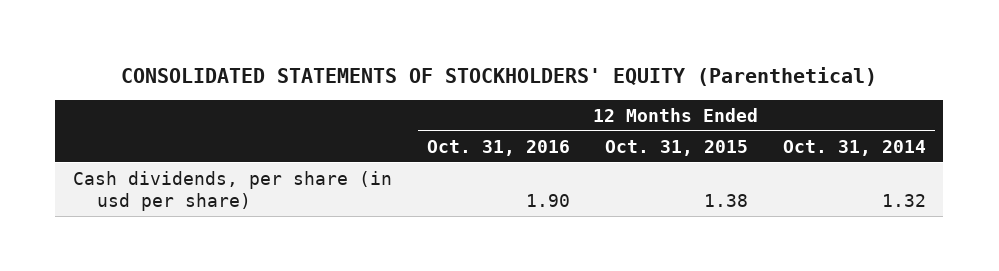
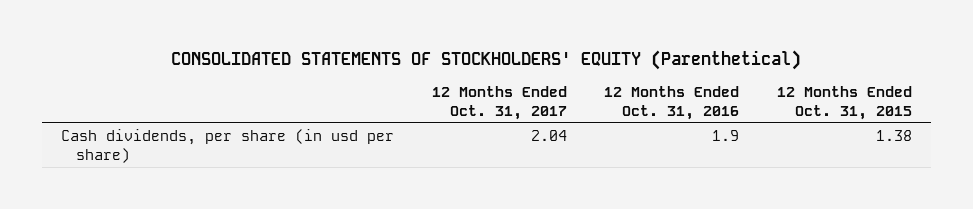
[782,139,926,156] Oct. 31, 2014 -> none
none -> [431,85,567,121] 12 Months Ended Oct. 31, 2017
[525,193,570,207] 1.90 -> [712,129,740,141] 1.9

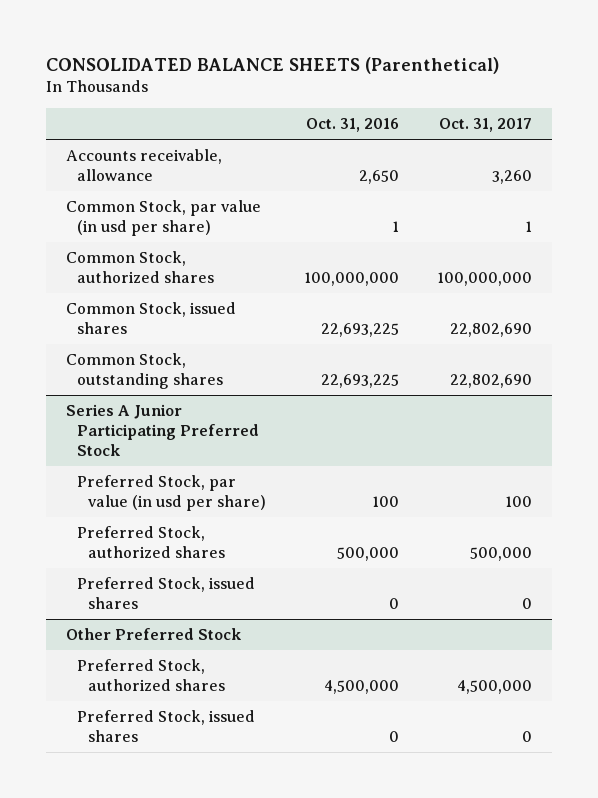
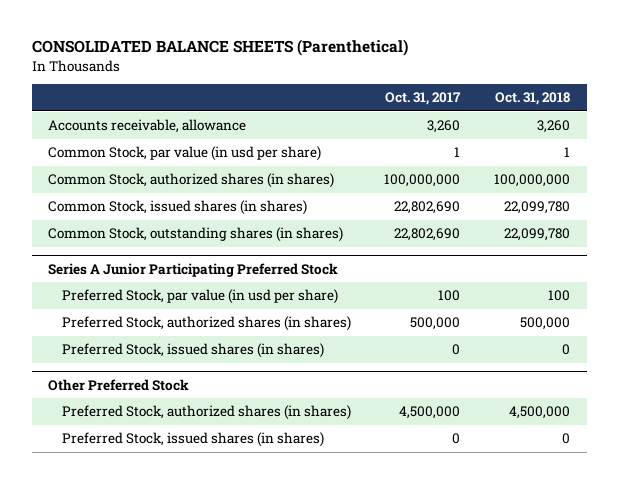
[306,118,400,133] Oct. 31, 2016 -> none
none -> [494,92,570,106] Oct. 31, 2018
[65,251,214,283] Common Stock, authorized shares -> [48,173,335,189] Common Stock, authorized shares (in shares)
[65,302,236,334] Common Stock, issued shares -> [48,200,308,216] Common Stock, issued shares (in shares)
[65,353,223,389] Common Stock, outstanding shares -> [48,227,344,243] Common Stock, outstanding shares (in shares)
[76,526,226,558] Preferred Stock, authorized shares -> [61,316,351,332] Preferred Stock, authorized shares (in shares)
[76,577,255,609] Preferred Stock, issued shares -> [61,343,324,359] Preferred Stock, issued shares (in shares)
[76,659,226,691] Preferred Stock, authorized shares -> [61,405,351,421] Preferred Stock, authorized shares (in shares)
[76,710,255,742] Preferred Stock, issued shares -> [61,432,324,448] Preferred Stock, issued shares (in shares)

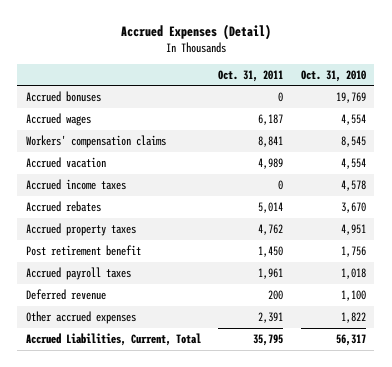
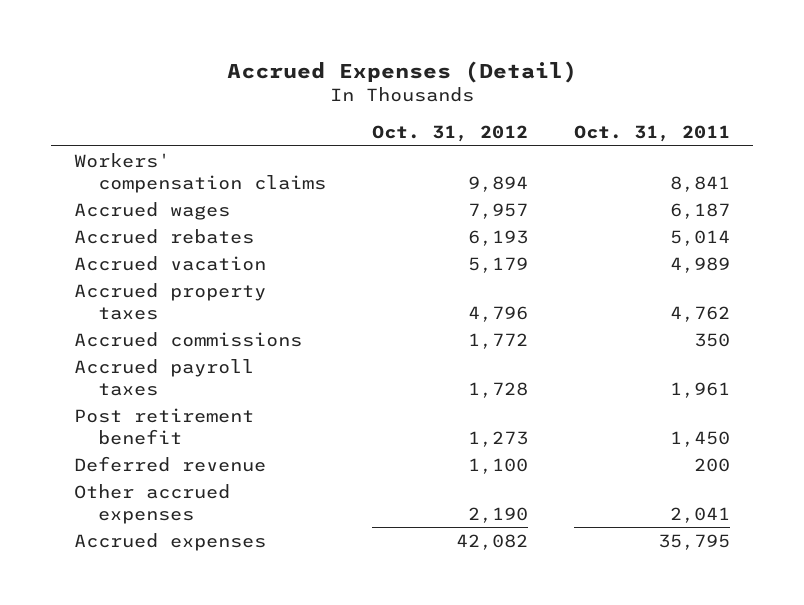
[300,69,366,82] Oct. 31, 2010 -> none
none -> [371,125,528,143] Oct. 31, 2012
[26,90,102,102] Accrued bonuses -> none
[26,178,127,190] Accrued income taxes -> none
[26,112,92,126] Accrued wages -> [73,201,230,220] Accrued wages
[26,156,107,168] Accrued vacation -> [73,255,266,271] Accrued vacation
none -> [73,331,302,347] Accrued commissions
[26,244,142,256] Post retirement benefit -> [73,407,254,445] Post retirement benefit
[258,311,284,323] 2,391 -> [670,506,731,523] 2,041
[26,332,202,346] Accrued Liabilities, Current, Total -> [73,532,266,551] Accrued expenses

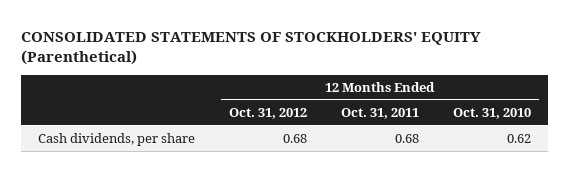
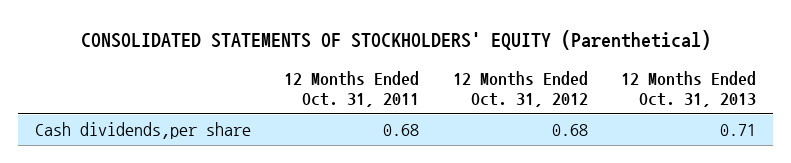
[452,107,531,119] Oct. 31, 2010 -> none
none -> [621,70,757,108] 12 Months Ended Oct. 31, 2013
[38,133,196,147] Cash dividends, per share -> [35,122,252,140] Cash dividends,per share

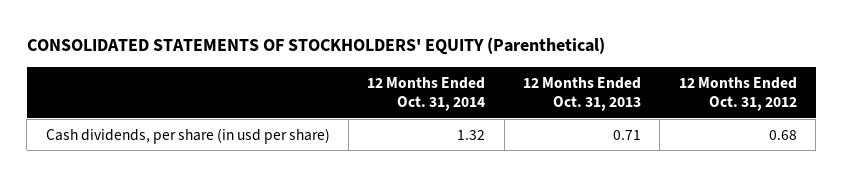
[284,70,420,108] 12 Months Ended Oct. 31, 2011 -> none
none -> [367,76,486,112] 12 Months Ended Oct. 31, 2014
[35,122,252,140] Cash dividends,per share -> [45,127,330,144] Cash dividends, per share (in usd per share)

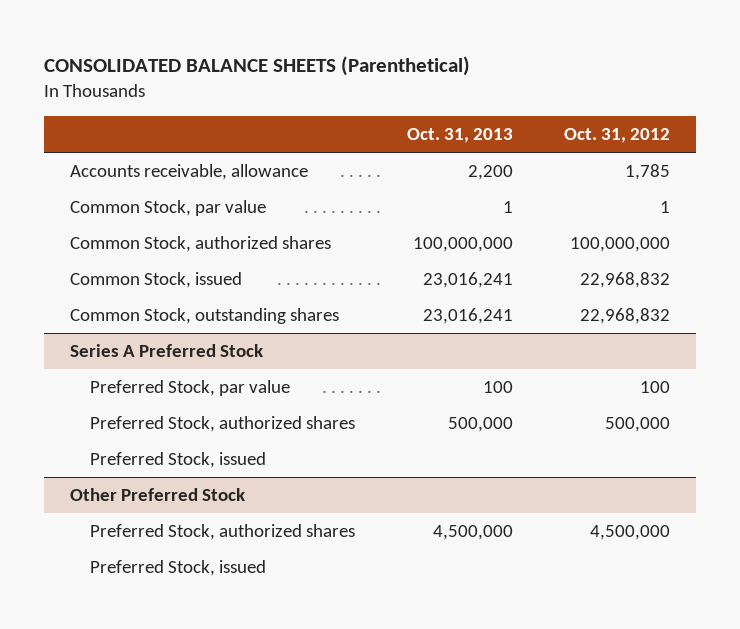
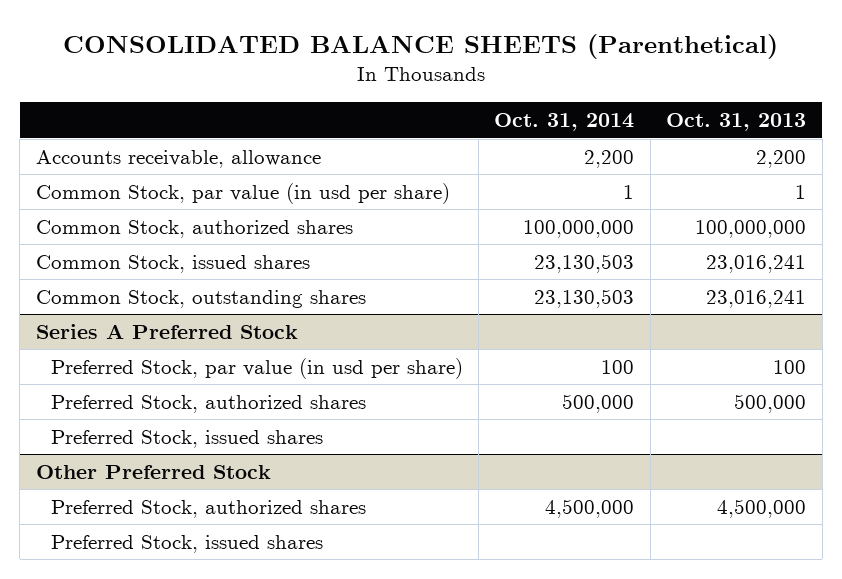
[564,127,671,143] Oct. 31, 2012 -> none
none -> [494,113,635,132] Oct. 31, 2014
[69,200,266,217] Common Stock, par value -> [35,183,450,205] Common Stock, par value (in usd per share)
[69,272,242,289] Common Stock, issued -> [35,255,310,274] Common Stock, issued shares
[90,380,291,397] Preferred Stock, par value -> [50,358,463,380] Preferred Stock, par value (in usd per share)
[90,452,267,469] Preferred Stock, issued -> [50,430,323,449] Preferred Stock, issued shares
[90,560,267,577] Preferred Stock, issued -> [50,535,323,554] Preferred Stock, issued shares

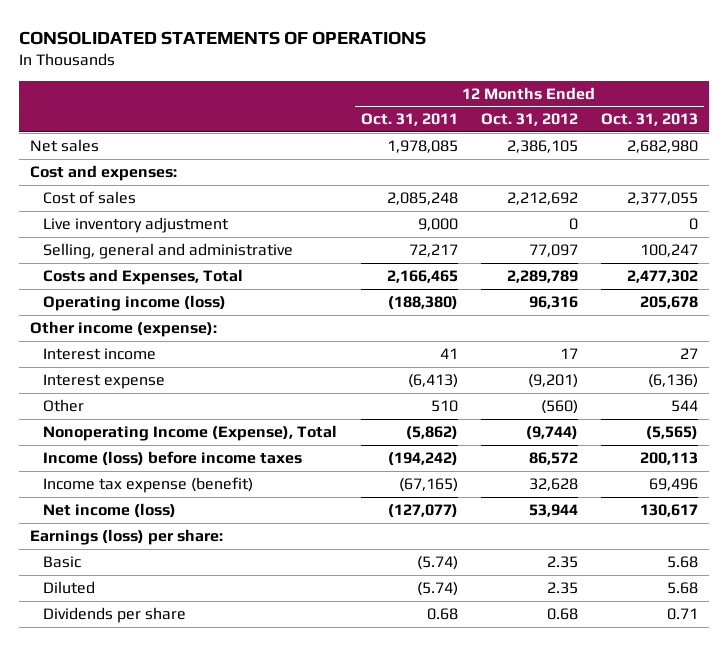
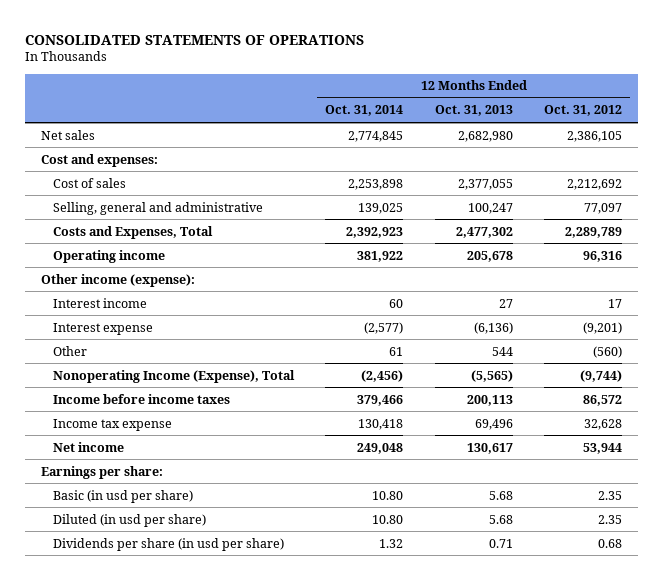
[360,113,458,127] Oct. 31, 2011 -> none
none -> [325,105,404,117] Oct. 31, 2014
[43,216,230,233] Live inventory adjustment -> none
[43,294,227,311] Operating income (loss) -> [52,249,165,263] Operating income
[43,450,303,466] Income (loss) before income taxes -> [52,393,230,404] Income before income taxes
[43,476,254,493] Income tax expense (benefit) -> [52,418,172,431] Income tax expense
[43,502,177,518] Net income (loss) -> [52,441,124,452] Net income
[30,528,224,545] Earnings (loss) per share: -> [41,465,164,479] Earnings per share:
[43,555,82,568] Basic -> [52,489,193,503] Basic (in usd per share)
[43,580,96,594] Diluted -> [52,513,206,527] Diluted (in usd per share)
[43,606,187,623] Dividends per share -> [52,537,284,551] Dividends per share (in usd per share)

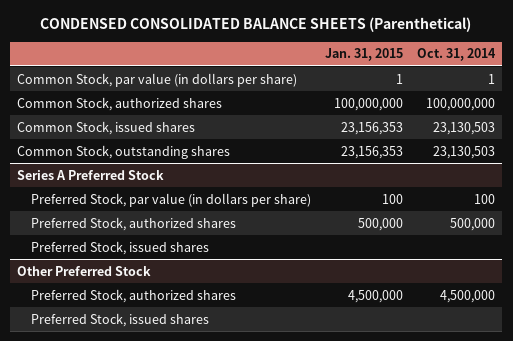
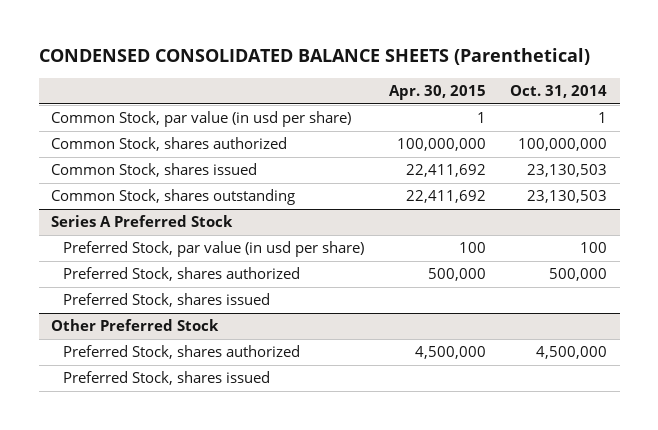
[325,48,404,62] Jan. 31, 2015 -> none
none -> [388,84,486,100] Apr. 30, 2015
[17,72,298,87] Common Stock, par value (in dollars per share) -> [50,111,351,128] Common Stock, par value (in usd per share)
[17,96,223,111] Common Stock, authorized shares -> [50,137,287,152] Common Stock, shares authorized
[17,120,196,135] Common Stock, issued shares -> [50,163,257,178] Common Stock, shares issued
[17,144,231,159] Common Stock, outstanding shares -> [50,189,295,206] Common Stock, shares outstanding
[31,192,312,207] Preferred Stock, par value (in dollars per share) -> [63,241,365,258] Preferred Stock, par value (in usd per share)
[31,216,237,231] Preferred Stock, authorized shares -> [63,267,301,282] Preferred Stock, shares authorized
[31,240,210,255] Preferred Stock, issued shares -> [63,293,271,308] Preferred Stock, shares issued
[31,288,237,303] Preferred Stock, authorized shares -> [63,345,301,360] Preferred Stock, shares authorized
[31,312,210,327] Preferred Stock, issued shares -> [63,371,271,386] Preferred Stock, shares issued

